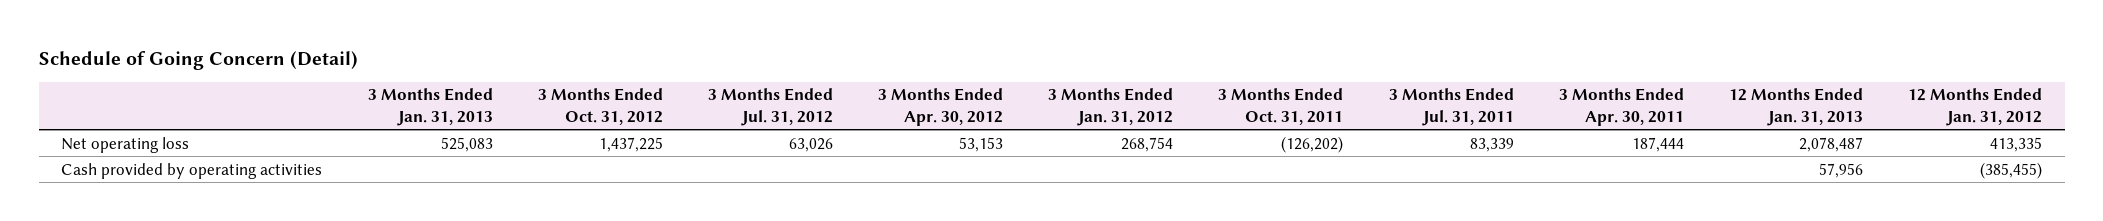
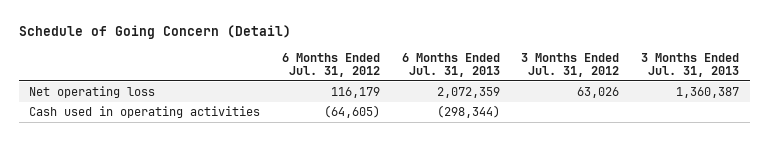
[367,88,493,126] 3 Months Ended Jan. 31, 2013 -> none
[537,88,663,125] 3 Months Ended Oct. 31, 2012 -> none
[878,88,1004,126] 3 Months Ended Apr. 30, 2012 -> none
[1048,88,1174,126] 3 Months Ended Jan. 31, 2012 -> none
[1218,88,1344,125] 3 Months Ended Oct. 31, 2011 -> none
[1388,88,1514,126] 3 Months Ended Jul. 31, 2011 -> none
[1558,88,1684,126] 3 Months Ended Apr. 30, 2011 -> none
[1728,88,1863,126] 12 Months Ended Jan. 31, 2013 -> none
[1908,88,2043,126] 12 Months Ended Jan. 31, 2012 -> none
none -> [282,52,381,77] 6 Months Ended Jul. 31, 2012
none -> [401,52,500,77] 6 Months Ended Jul. 31, 2013
none -> [641,52,740,77] 3 Months Ended Jul. 31, 2013
[61,162,323,179] Cash provided by operating activities -> [29,106,261,119] Cash used in operating activities

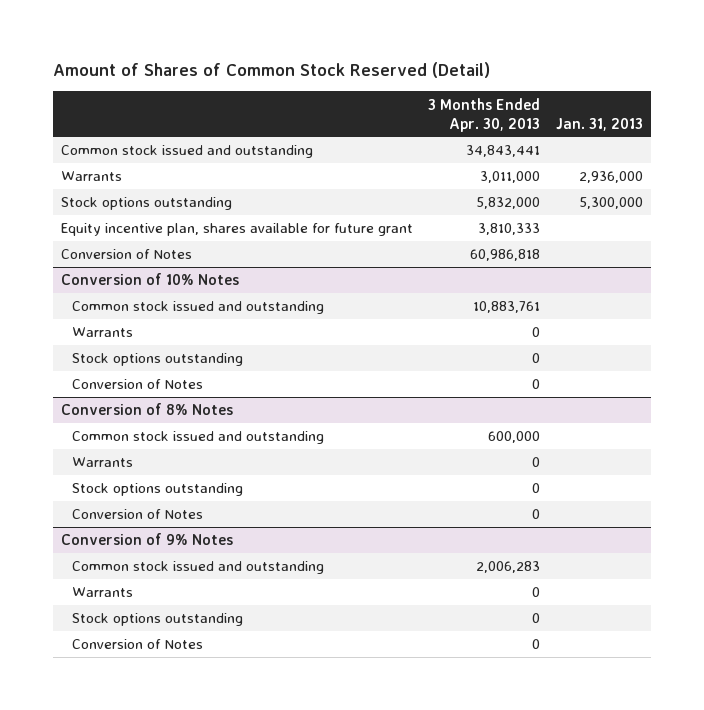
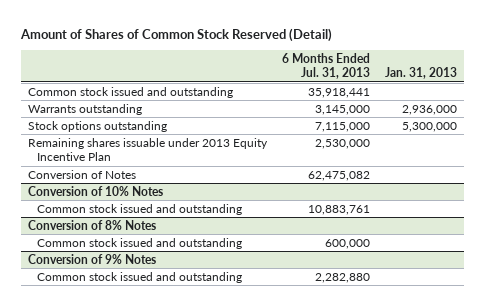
[428,97,541,132] 3 Months Ended Apr. 30, 2013 -> none
none -> [281,52,370,80] 6 Months Ended Jul. 31, 2013
[60,171,122,182] Warrants -> [28,103,143,115] Warrants outstanding
[60,223,413,237] Equity incentive plan, shares available for future grant -> [28,137,269,162] Remaining shares issuable under 2013 Equity Incentive Plan
[72,327,134,338] Warrants -> none
[72,353,244,367] Stock options outstanding -> none
[72,379,204,390] Conversion of Notes -> none
[72,457,134,468] Warrants -> none
[72,483,244,497] Stock options outstanding -> none
[72,509,204,520] Conversion of Notes -> none
[72,587,134,598] Warrants -> none
[72,613,244,627] Stock options outstanding -> none
[72,639,204,650] Conversion of Notes -> none

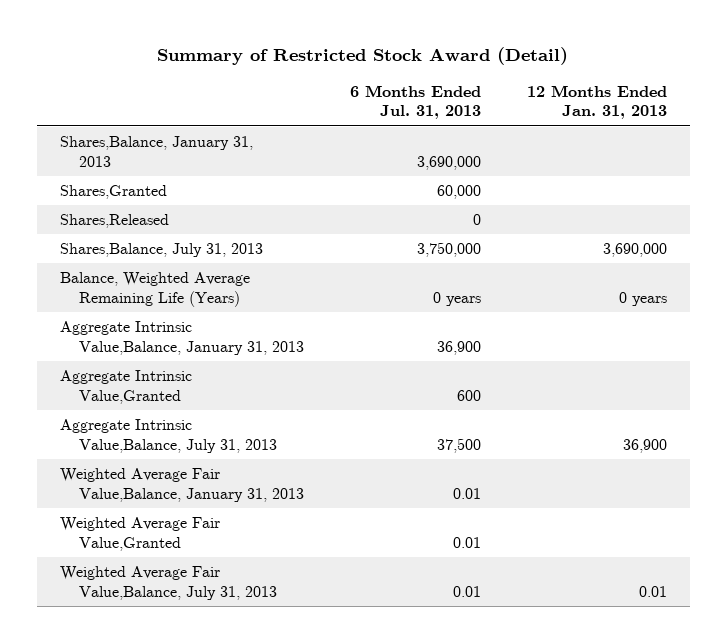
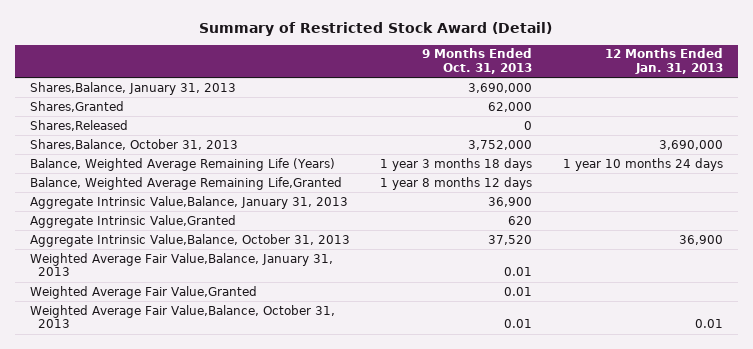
[350,84,482,120] 6 Months Ended Jul. 31, 2013 -> none
none -> [422,48,533,75] 9 Months Ended Oct. 31, 2013
[60,243,264,258] Shares,Balance, July 31, 2013 -> [30,138,239,150] Shares,Balance, October 31, 2013
[618,291,667,306] 0 years -> [562,157,723,171] 1 year 10 months 24 days
none -> [30,176,343,190] Balance, Weighted Average Remaining Life,Granted
[60,419,278,453] Aggregate Intrinsic Value,Balance, July 31, 2013 -> [30,233,351,247] Aggregate Intrinsic Value,Balance, October 31, 2013
[60,566,278,600] Weighted Average Fair Value,Balance, July 31, 2013 -> [30,304,336,329] Weighted Average Fair Value,Balance, October 31, 2013

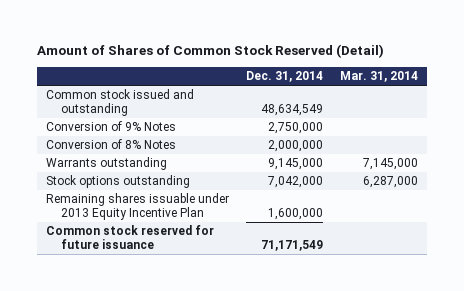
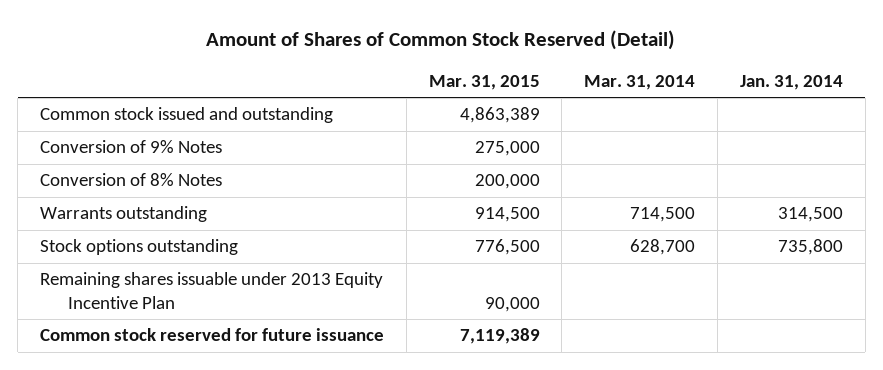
[245,71,323,83] Dec. 31, 2014 -> none
none -> [428,74,540,90] Mar. 31, 2015
none -> [739,74,843,90] Jan. 31, 2014
[363,158,419,171] 7,145,000 -> [630,207,696,223] 714,500
[363,176,419,189] 6,287,000 -> [630,239,696,256] 628,700

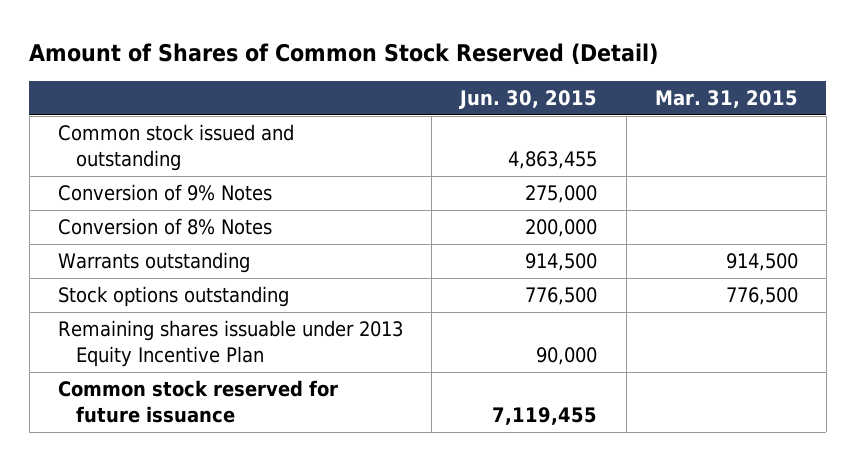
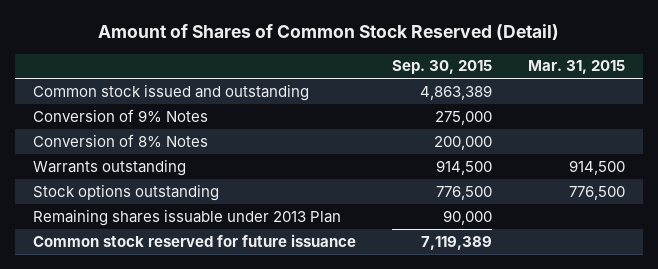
[459,89,598,109] Jun. 30, 2015 -> none
none -> [392,60,493,75] Sep. 30, 2015
[58,320,404,368] Remaining shares issuable under 2013 Equity Incentive Plan -> [33,208,342,226] Remaining shares issuable under 2013 Plan

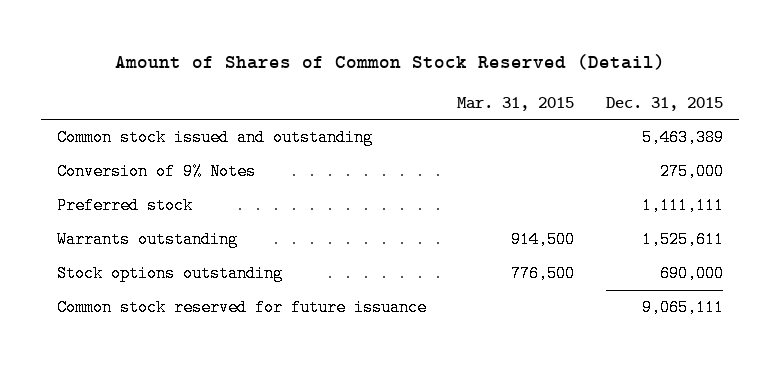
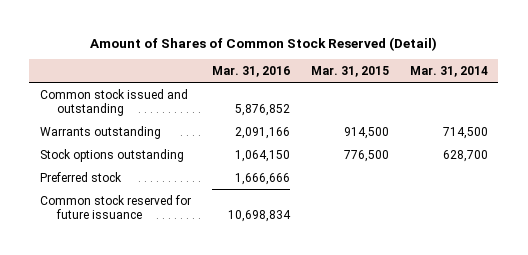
[605,96,723,111] Dec. 31, 2015 -> none
none -> [211,66,290,78] Mar. 31, 2016
none -> [409,66,488,78] Mar. 31, 2014
[56,163,256,181] Conversion of 9% Notes -> none
[56,197,193,215] Preferred stock -> [39,171,122,182] Preferred stock

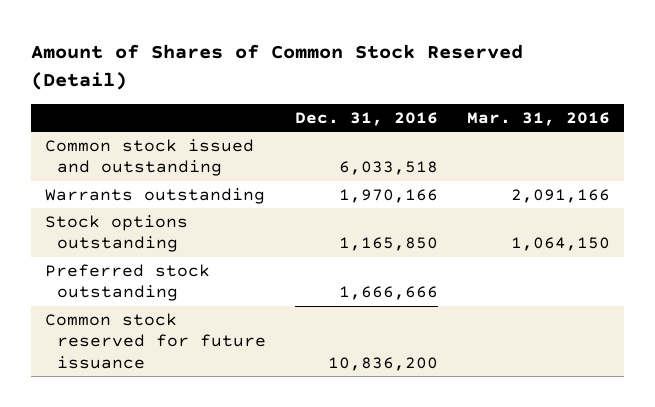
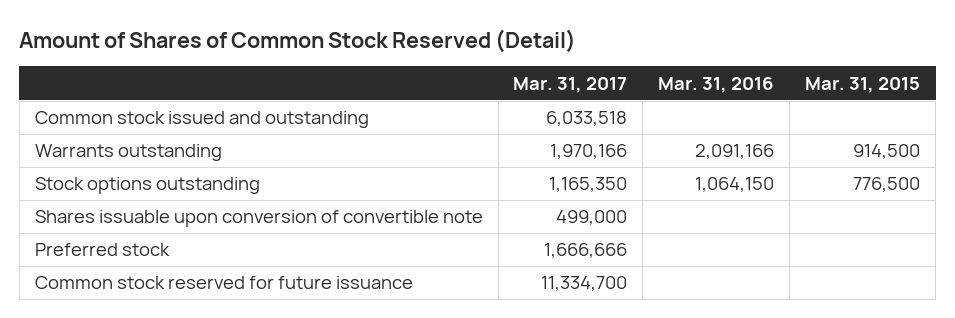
[295,111,439,126] Dec. 31, 2016 -> none
none -> [513,76,628,93] Mar. 31, 2017
none -> [805,76,921,93] Mar. 31, 2015
none -> [34,210,483,228] Shares issuable upon conversion of convertible note
[44,264,210,302] Preferred stock outstanding -> [34,243,170,257] Preferred stock

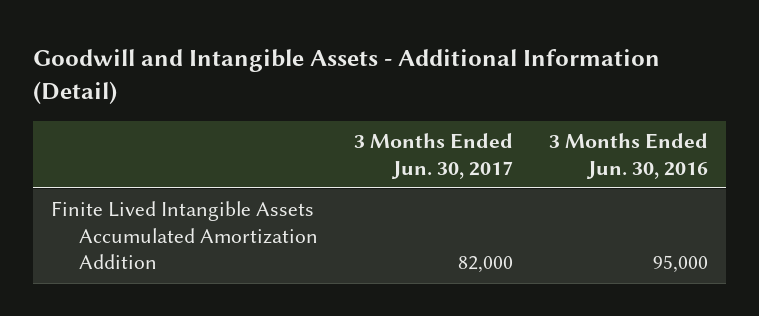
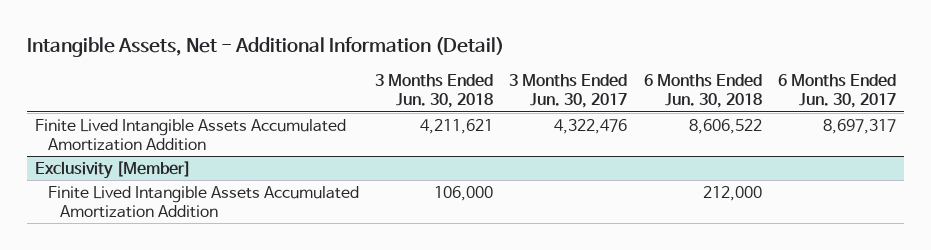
[32,49,660,105] Goodwill and Intangible Assets - Additional Information (Detail) -> [27,37,505,58] Intangible Assets, Net - Additional Information (Detail)
[548,133,708,179] 3 Months Ended Jun. 30, 2016 -> none
none -> [375,74,494,109] 3 Months Ended Jun. 30, 2018
none -> [643,74,762,109] 6 Months Ended Jun. 30, 2018
none -> [777,74,896,109] 6 Months Ended Jun. 30, 2017
[457,256,513,274] 82,000 -> [554,118,628,134] 4,322,476
none -> [35,160,192,179] Exclusivity [Member]
none -> [47,185,359,218] Finite Lived Intangible Assets Accumulated Amortization Addition

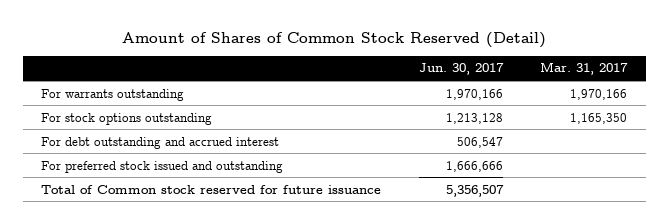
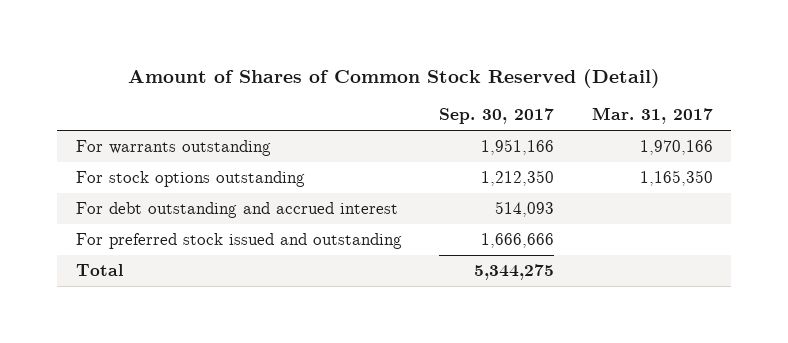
[418,63,504,76] Jun. 30, 2017 -> none
none -> [439,108,555,125] Sep. 30, 2017
[41,184,382,194] Total of Common stock reserved for future issuance -> [75,264,123,277] Total

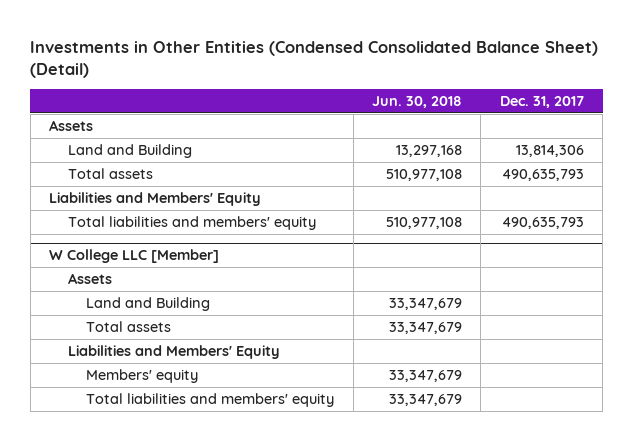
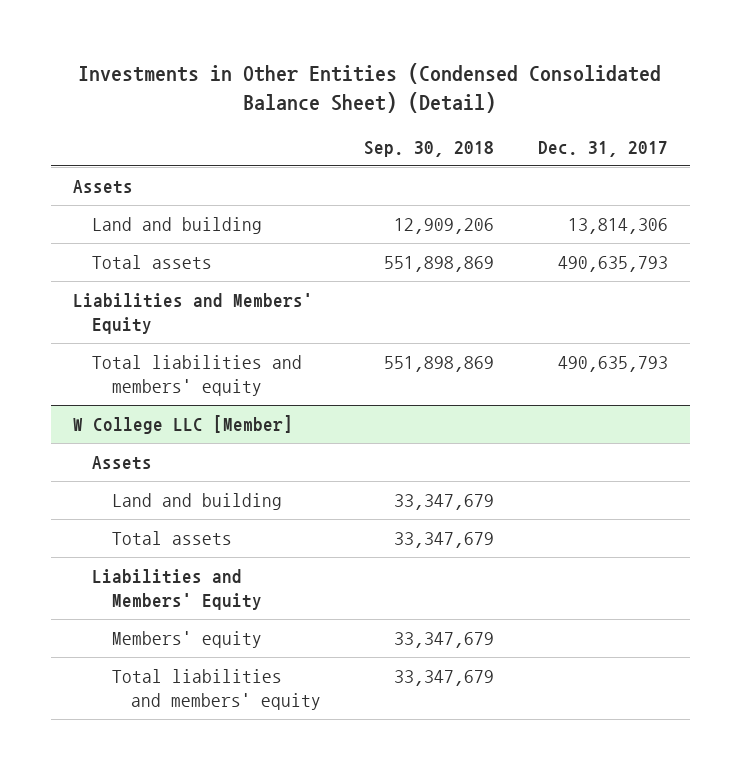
[372,96,463,109] Jun. 30, 2018 -> none
none -> [364,140,495,157] Sep. 30, 2018
[67,143,192,158] Land and Building -> [92,216,263,234] Land and building
[86,296,211,311] Land and Building -> [111,492,282,510] Land and building

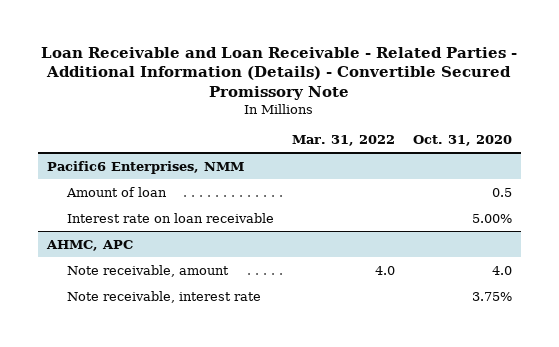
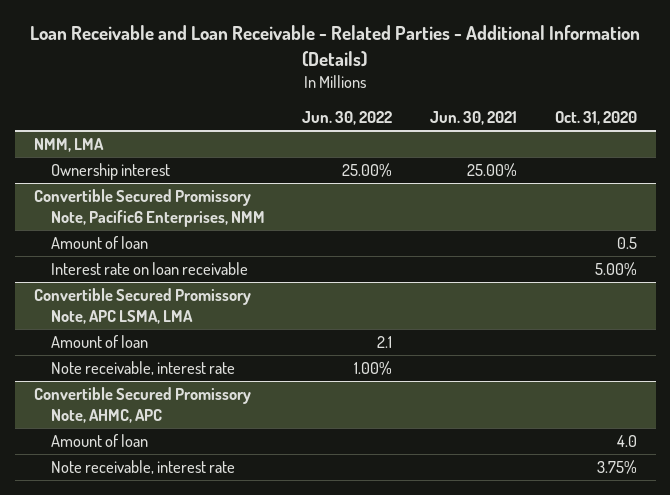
[41,46,518,100] Loan Receivable and Loan Receivable - Related Parties - Additional Information (Details) - Convertible Secured Promissory Note -> [30,25,641,67] Loan Receivable and Loan Receivable - Related Parties - Additional Information (Details)
[291,134,395,146] Mar. 31, 2022 -> none
none -> [302,111,393,126] Jun. 30, 2022
none -> [430,111,518,126] Jun. 30, 2021
none -> [33,137,104,152] NMM, LMA
none -> [50,162,170,180] Ownership interest
[47,160,245,174] Pacific6 Enterprises, NMM -> [33,188,265,228] Convertible Secured Promissory Note, Pacific6 Enterprises, NMM
[66,264,229,277] Note receivable, amount -> none
none -> [33,287,251,325] Convertible Secured Promissory Note, APC LSMA, LMA
none -> [50,334,148,348] Amount of loan
none -> [50,360,235,375] Note receivable, interest rate
[46,239,134,251] AHMC, APC -> [33,386,251,424] Convertible Secured Promissory Note, AHMC, APC
none -> [50,433,148,447] Amount of loan

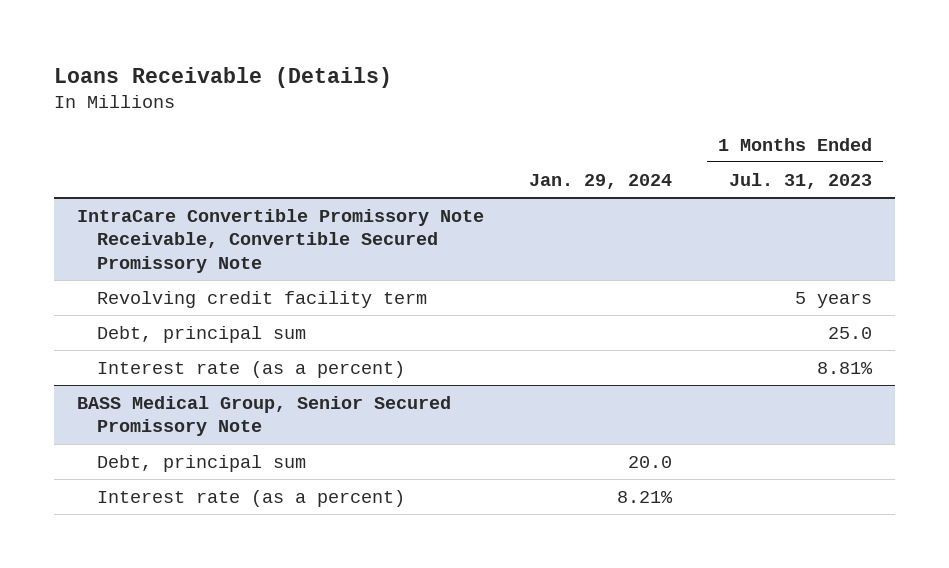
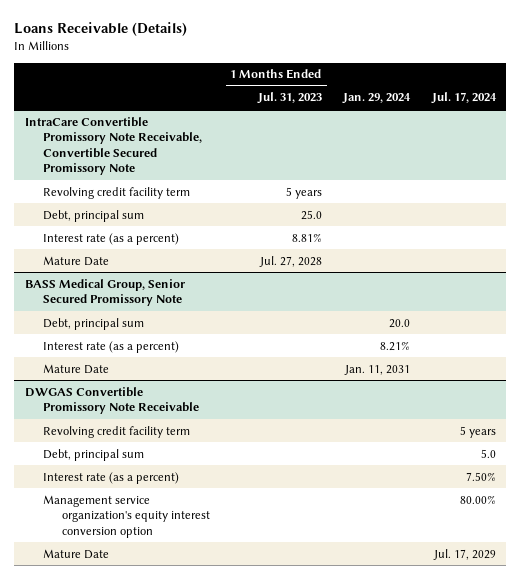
none -> [430,92,497,105] Jul. 17, 2024
none -> [43,255,110,266] Mature Date
none -> [43,363,110,374] Mature Date
none -> [24,386,200,415] DWGAS Convertible Promissory Note Receivable
none -> [43,425,191,438] Revolving credit facility term
none -> [43,448,145,461] Debt, principal sum
none -> [43,471,180,484] Interest rate (as a percent)
none -> [43,494,210,538] Management service organization's equity interest conversion option
none -> [43,548,110,559] Mature Date

